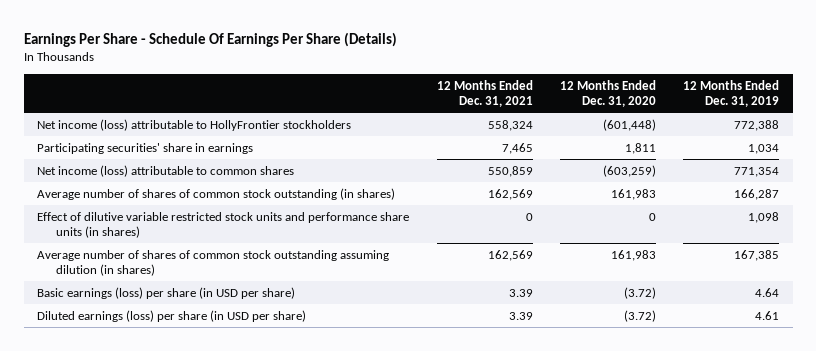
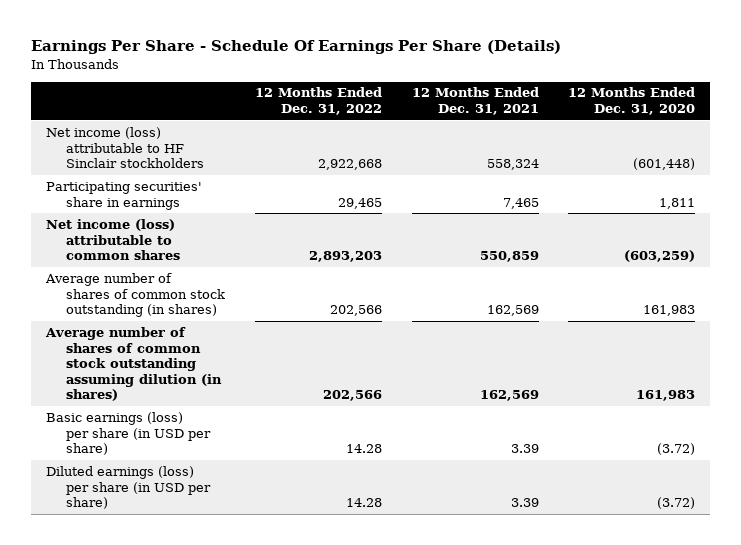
[683,79,780,108] 12 Months Ended Dec. 31, 2019 -> none
none -> [254,87,382,116] 12 Months Ended Dec. 31, 2022
[37,118,352,131] Net income (loss) attributable to HollyFrontier stockholders -> [45,126,205,169] Net income (loss) attributable to HF Sinclair stockholders
[37,211,410,238] Effect of dilutive variable restricted stock units and performance share units (in shares) -> none

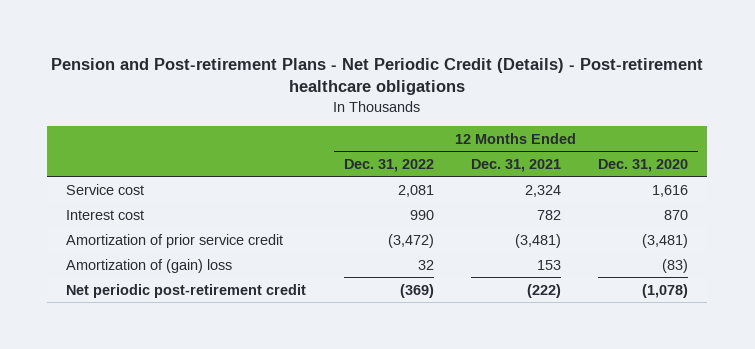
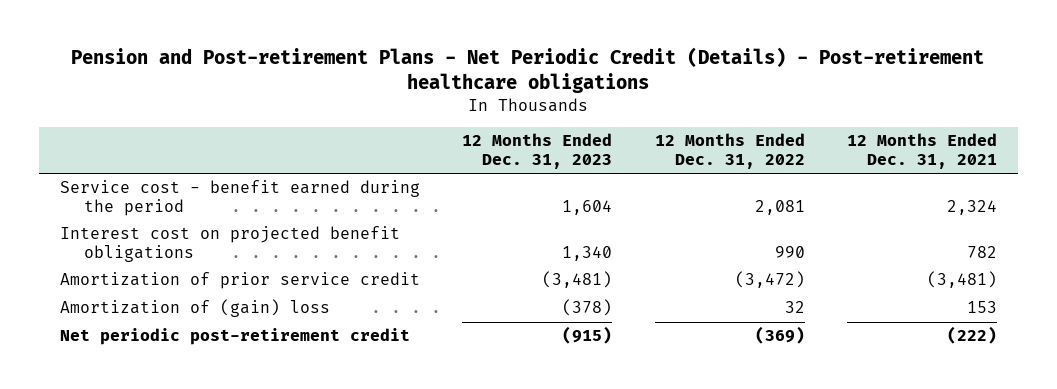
[598,158,689,172] Dec. 31, 2020 -> none
none -> [462,133,613,170] 12 Months Ended Dec. 31, 2023
[66,183,145,195] Service cost -> [59,180,420,217] Service cost - benefit earned during the period
[66,209,145,220] Interest cost -> [59,226,400,263] Interest cost on projected benefit obligations

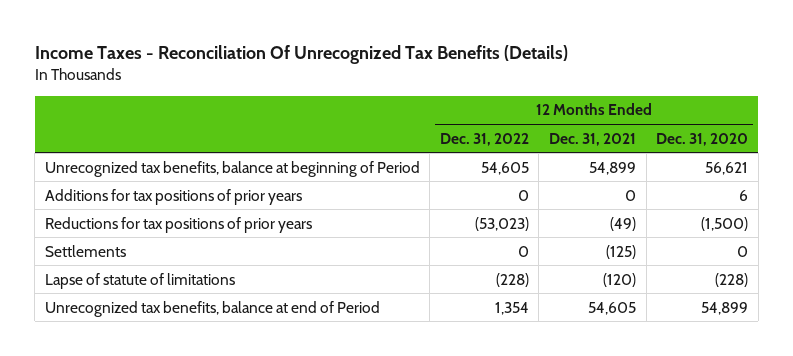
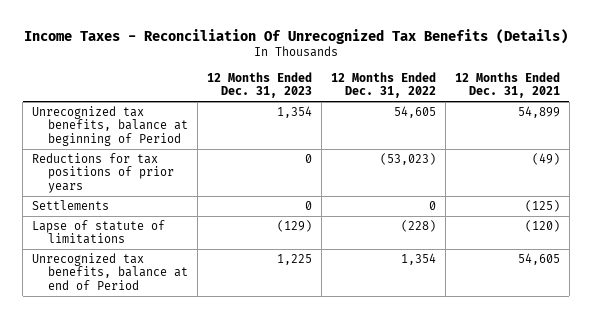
[656,132,749,146] Dec. 31, 2020 -> none
none -> [206,71,312,99] 12 Months Ended Dec. 31, 2023
[44,188,302,205] Additions for tax positions of prior years -> none

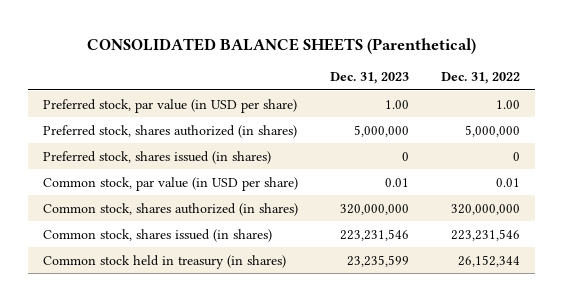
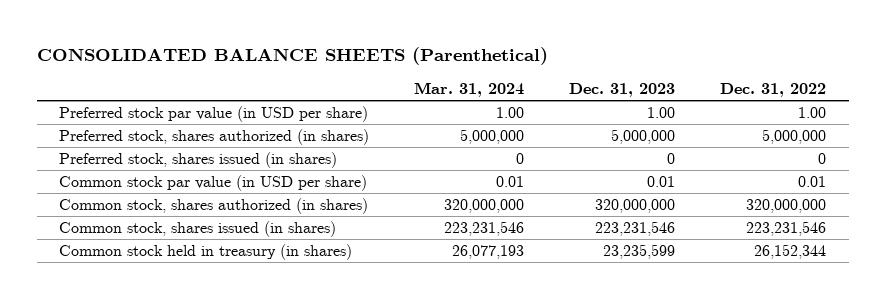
none -> [414,82,525,98] Mar. 31, 2024
[43,98,298,113] Preferred stock, par value (in USD per share) -> [59,106,369,123] Preferred stock par value (in USD per share)
[43,176,299,191] Common stock, par value (in USD per share) -> [59,175,368,192] Common stock par value (in USD per share)

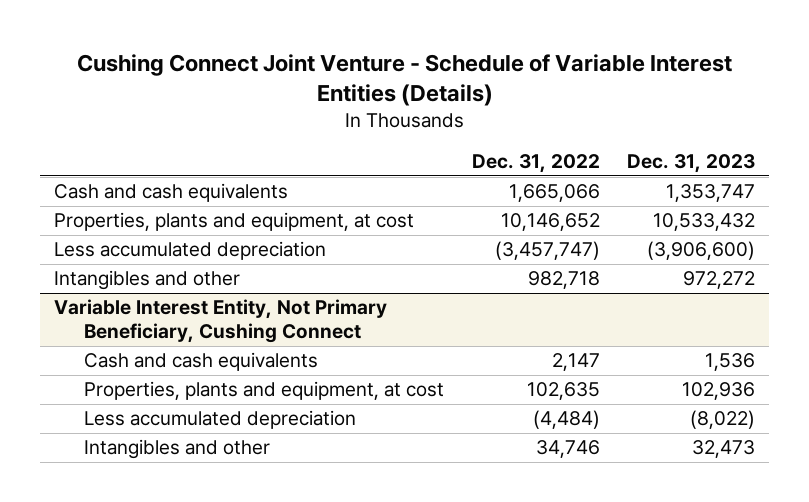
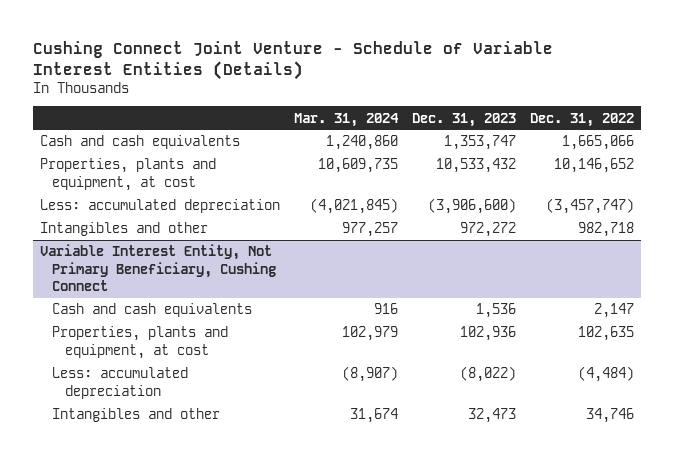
none -> [293,112,399,127] Mar. 31, 2024
[54,241,327,261] Less accumulated depreciation -> [39,199,280,214] Less: accumulated depreciation
[83,410,356,430] Less accumulated depreciation -> [52,367,189,399] Less: accumulated depreciation

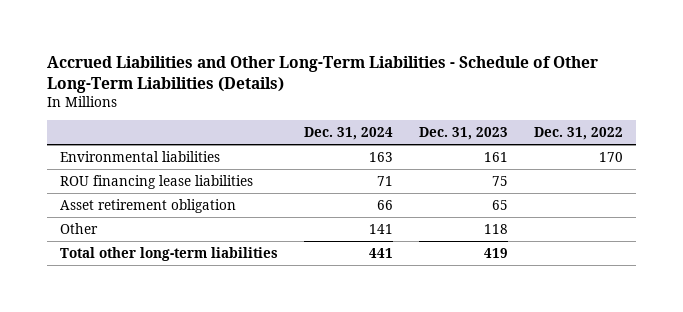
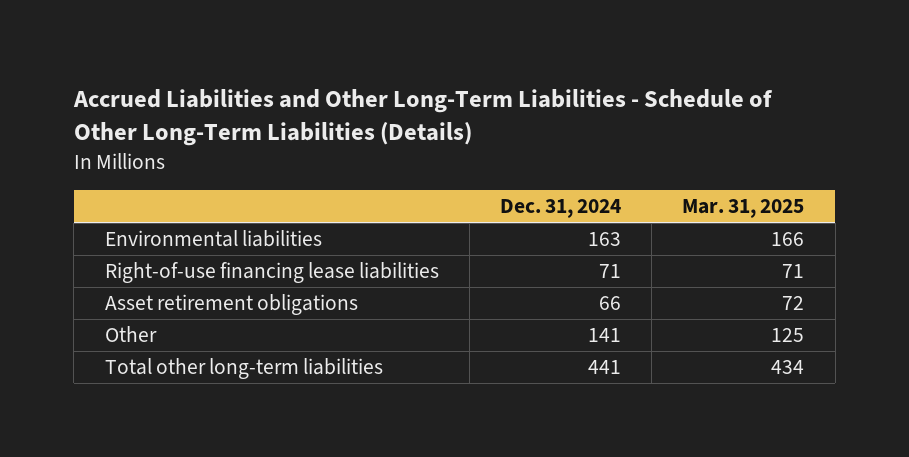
[418,127,508,141] Dec. 31, 2023 -> none
[534,127,624,141] Dec. 31, 2022 -> none
none -> [682,199,805,219] Mar. 31, 2025
[59,174,253,189] ROU financing lease liabilities -> [104,262,439,284] Right-of-use financing lease liabilities
[59,198,236,213] Asset retirement obligation -> [104,294,358,316] Asset retirement obligations

